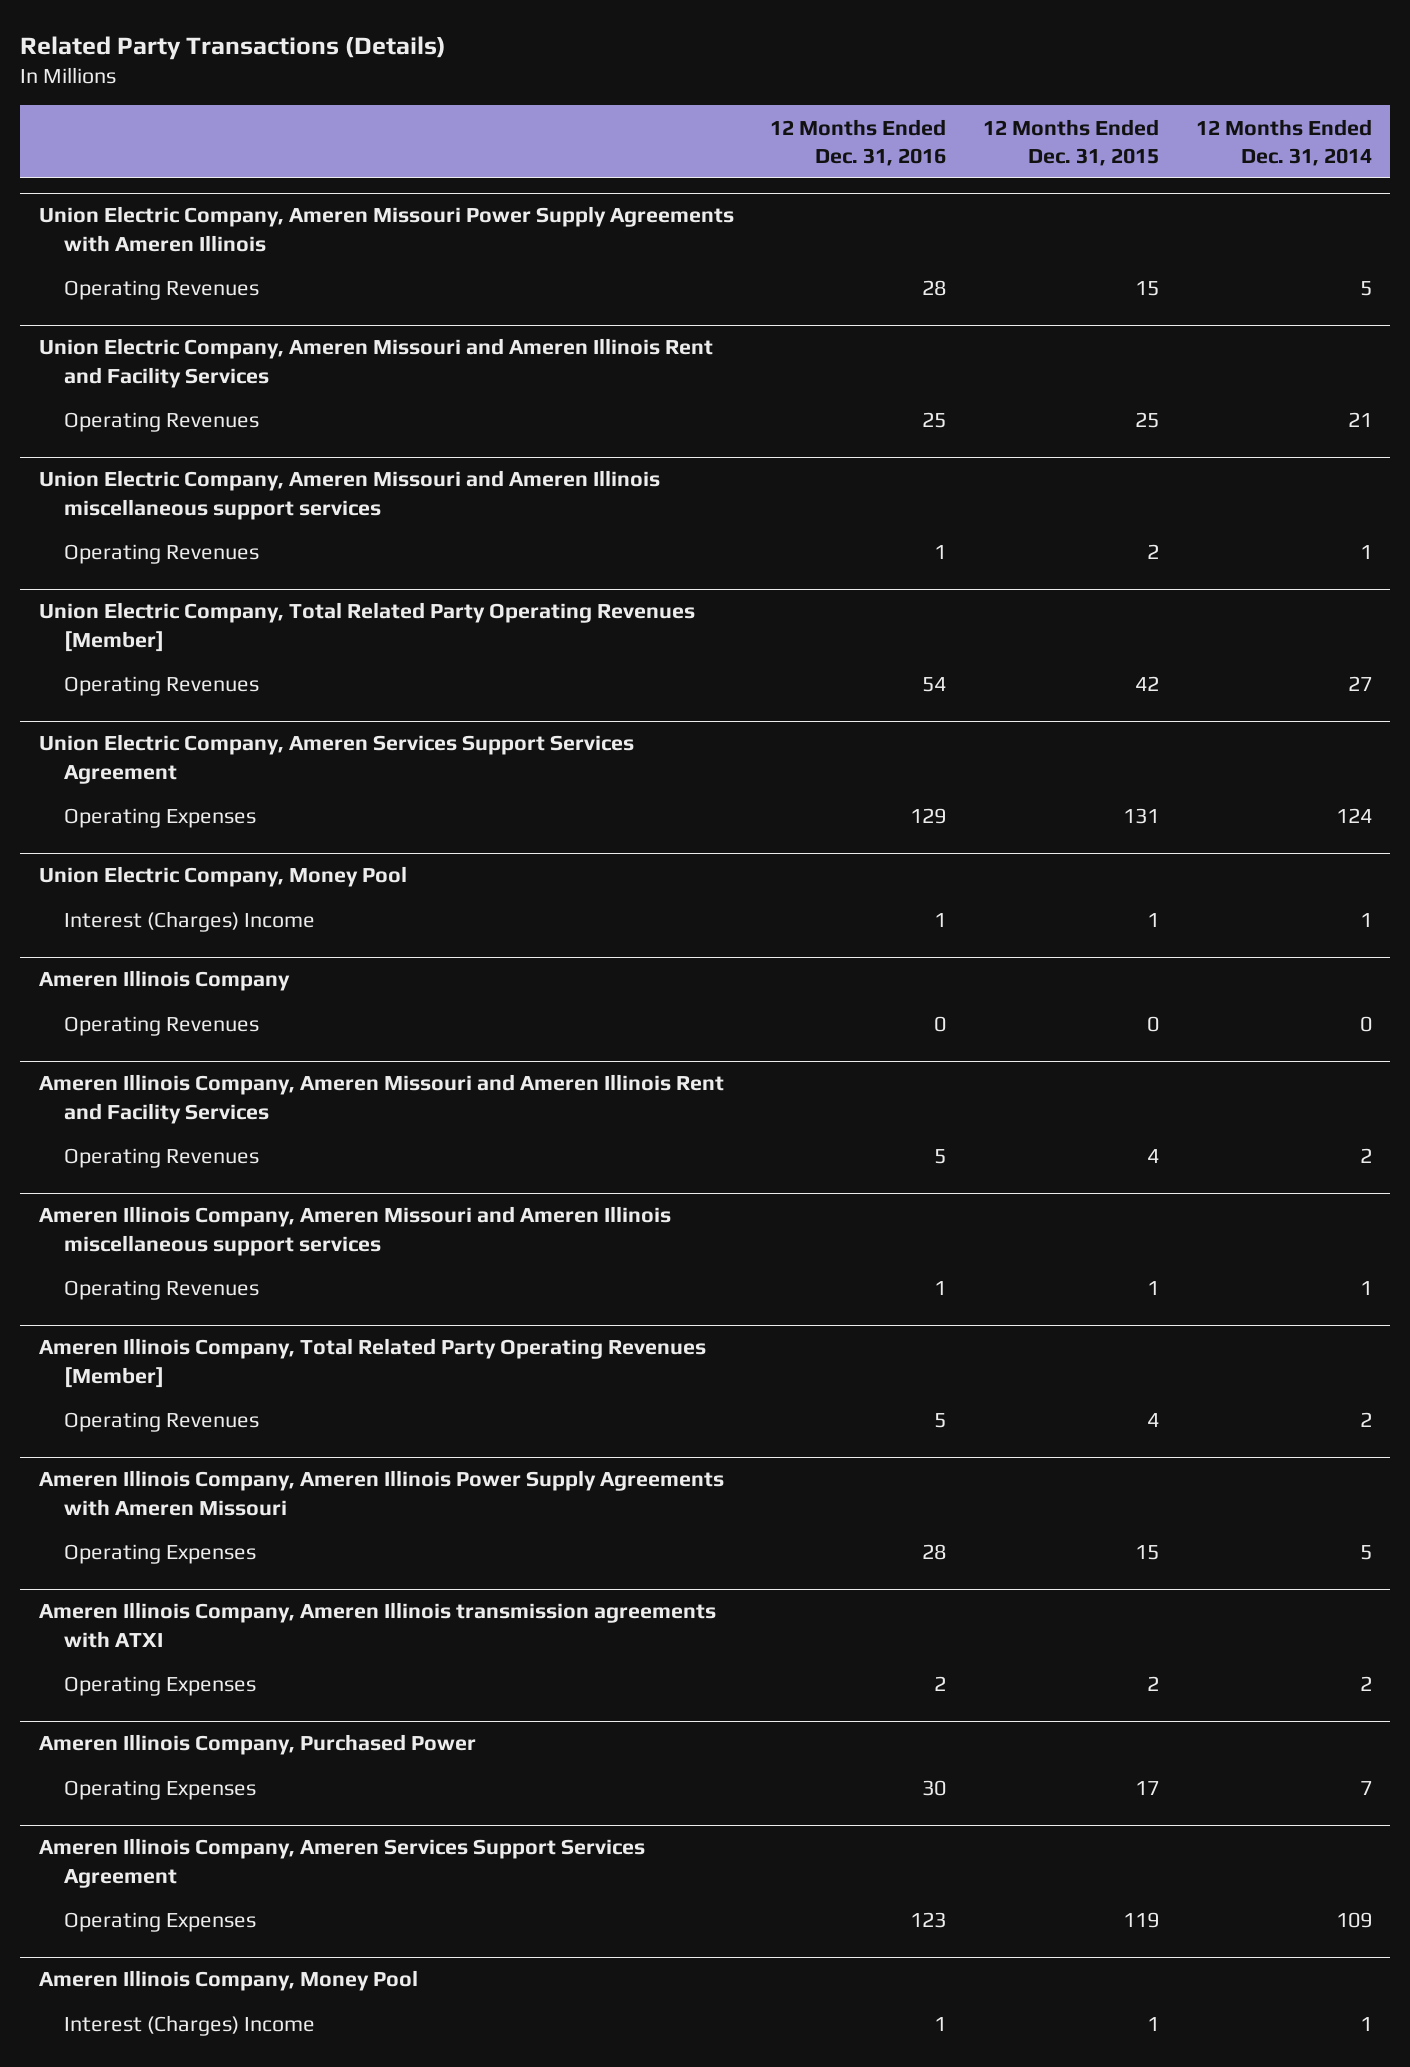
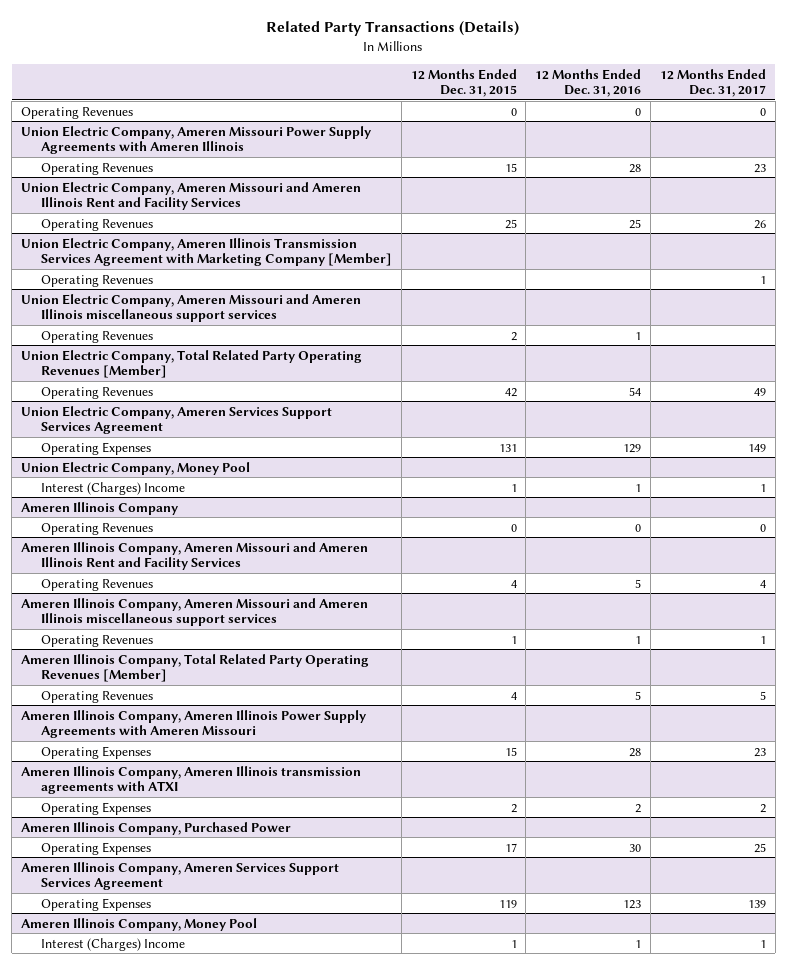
[1195,118,1372,166] 12 Months Ended Dec. 31, 2014 -> none
none -> [659,68,766,98] 12 Months Ended Dec. 31, 2017
none -> [20,106,133,119] Operating Revenues
none -> [20,237,392,267] Union Electric Company, Ameren Illinois Transmission Services Agreement with Marketing Company [Member]
none -> [40,274,153,287] Operating Revenues

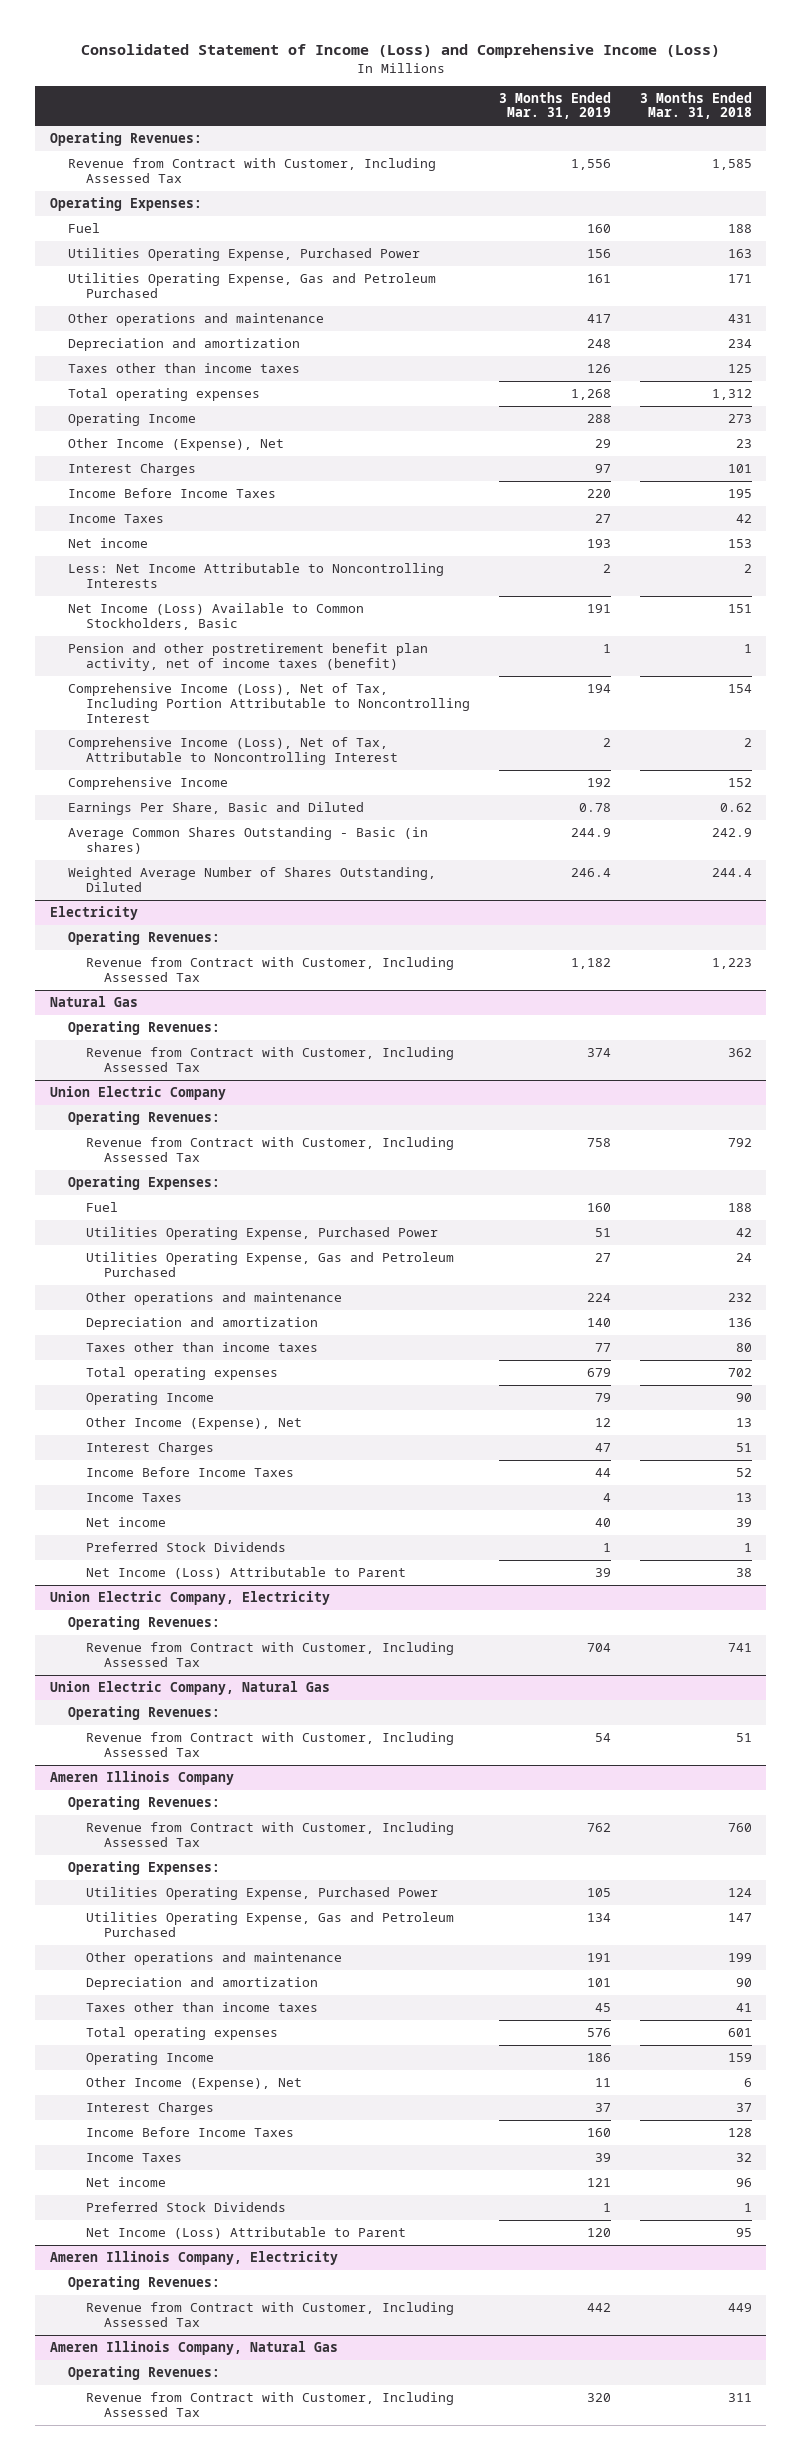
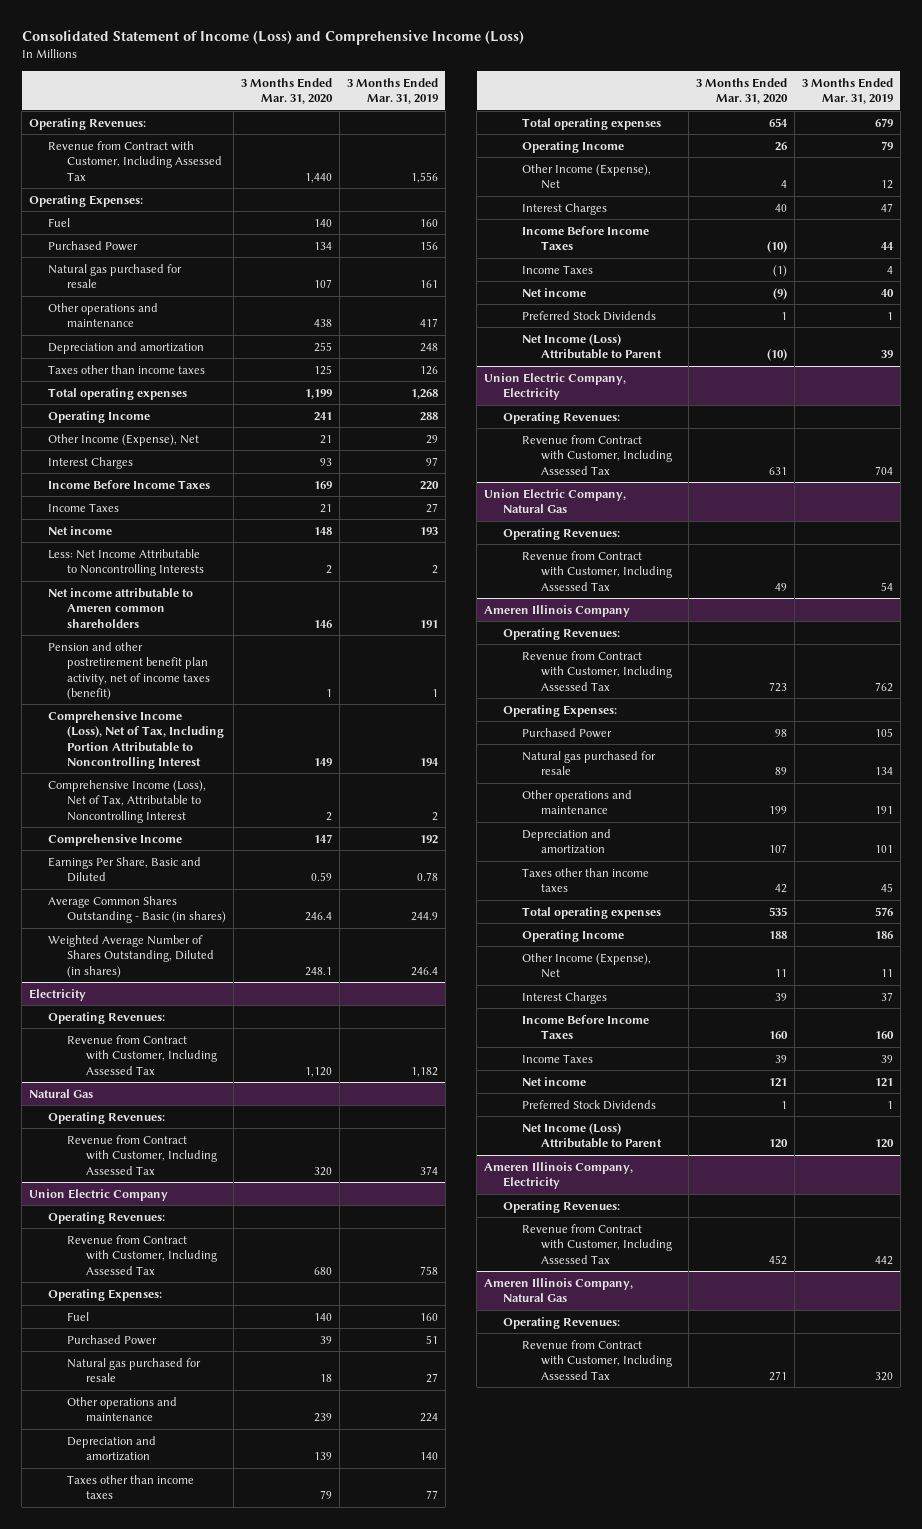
[639,91,752,120] 3 Months Ended Mar. 31, 2018 -> none
none -> [240,77,333,105] 3 Months Ended Mar. 31, 2020
[68,247,421,261] Utilities Operating Expense, Purchased Power -> [48,240,139,251] Purchased Power
[68,272,437,298] Utilities Operating Expense, Gas and Petroleum Purchased -> [48,263,183,289] Natural gas purchased for resale
[68,602,365,630] Net Income (Loss) Available to Common Stockholders, Basic -> [48,587,194,628] Net income attributable to Ameren common shareholders
[68,866,437,892] Weighted Average Number of Shares Outstanding, Diluted -> [48,934,215,978] Weighted Average Number of Shares Outstanding, Diluted (in shares)
[86,1226,439,1240] Utilities Operating Expense, Purchased Power -> [67,1334,158,1345] Purchased Power
[86,1251,455,1277] Utilities Operating Expense, Gas and Petroleum Purchased -> [67,1357,202,1383] Natural gas purchased for resale
[86,1886,439,1900] Utilities Operating Expense, Purchased Power -> [521,727,612,738] Purchased Power
[86,1911,455,1937] Utilities Operating Expense, Gas and Petroleum Purchased -> [521,750,656,776] Natural gas purchased for resale

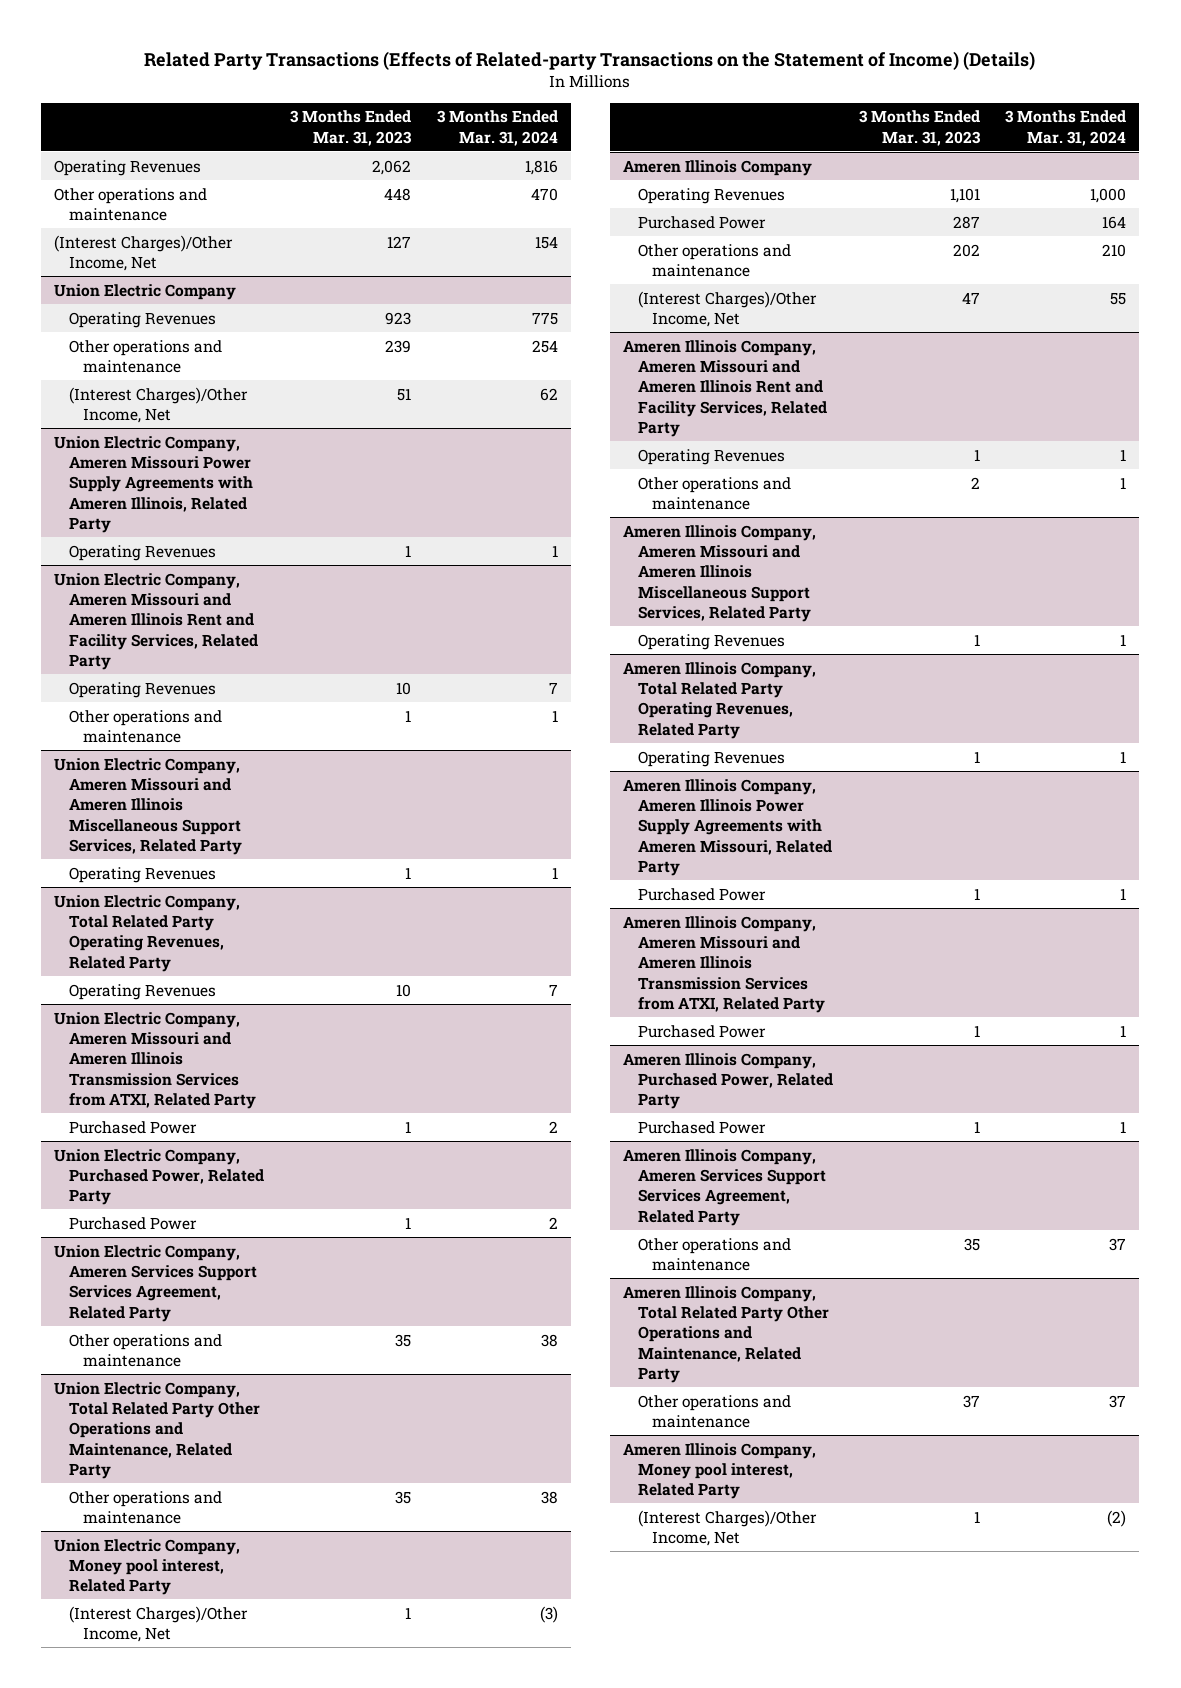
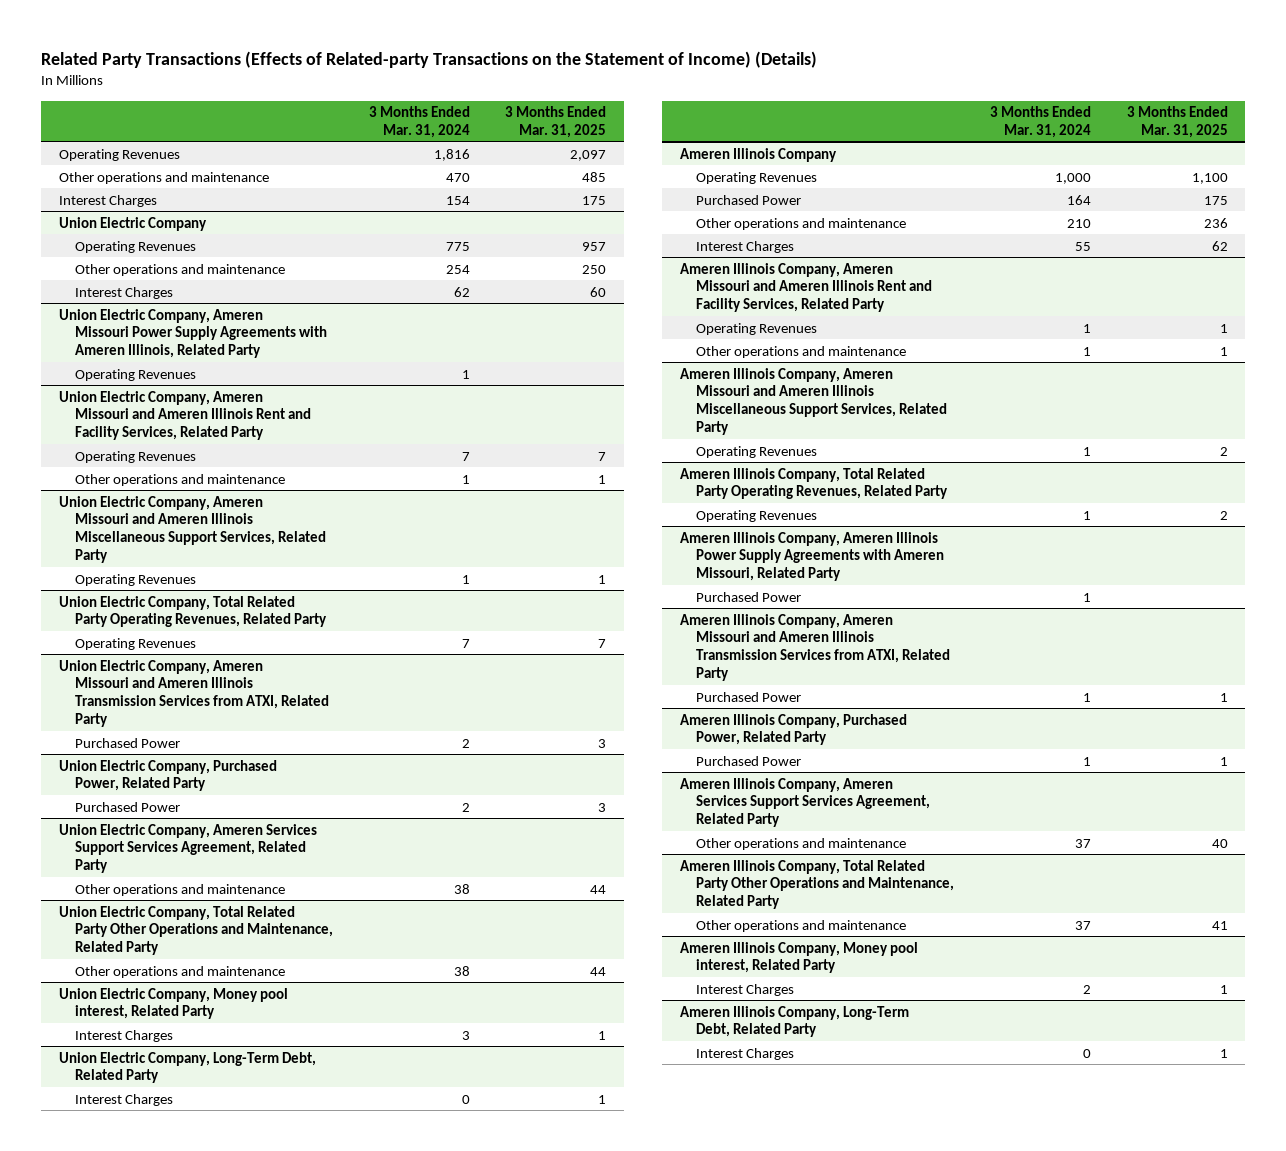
[289,110,412,146] 3 Months Ended Mar. 31, 2023 -> none
none -> [505,106,607,138] 3 Months Ended Mar. 31, 2025
[54,234,234,271] (Interest Charges)/Other Income, Net -> [58,194,157,207] Interest Charges
[68,386,248,423] (Interest Charges)/Other Income, Net -> [75,286,174,299] Interest Charges
[68,1605,248,1642] (Interest Charges)/Other Income, Net -> [75,1029,174,1042] Interest Charges
[539,1605,558,1623] (3) -> [461,1030,470,1040] 3
none -> [58,1051,316,1084] Union Electric Company, Long-Term Debt, Related Party
none -> [75,1093,174,1106] Interest Charges
[637,290,817,327] (Interest Charges)/Other Income, Net -> [696,240,795,253] Interest Charges
[637,1509,817,1546] (Interest Charges)/Other Income, Net -> [696,983,795,996] Interest Charges
[1107,1509,1127,1527] (2) -> [1083,984,1092,994] 2
none -> [680,1005,910,1038] Ameren Illinois Company, Long-Term Debt, Related Party
none -> [696,1047,795,1060] Interest Charges

